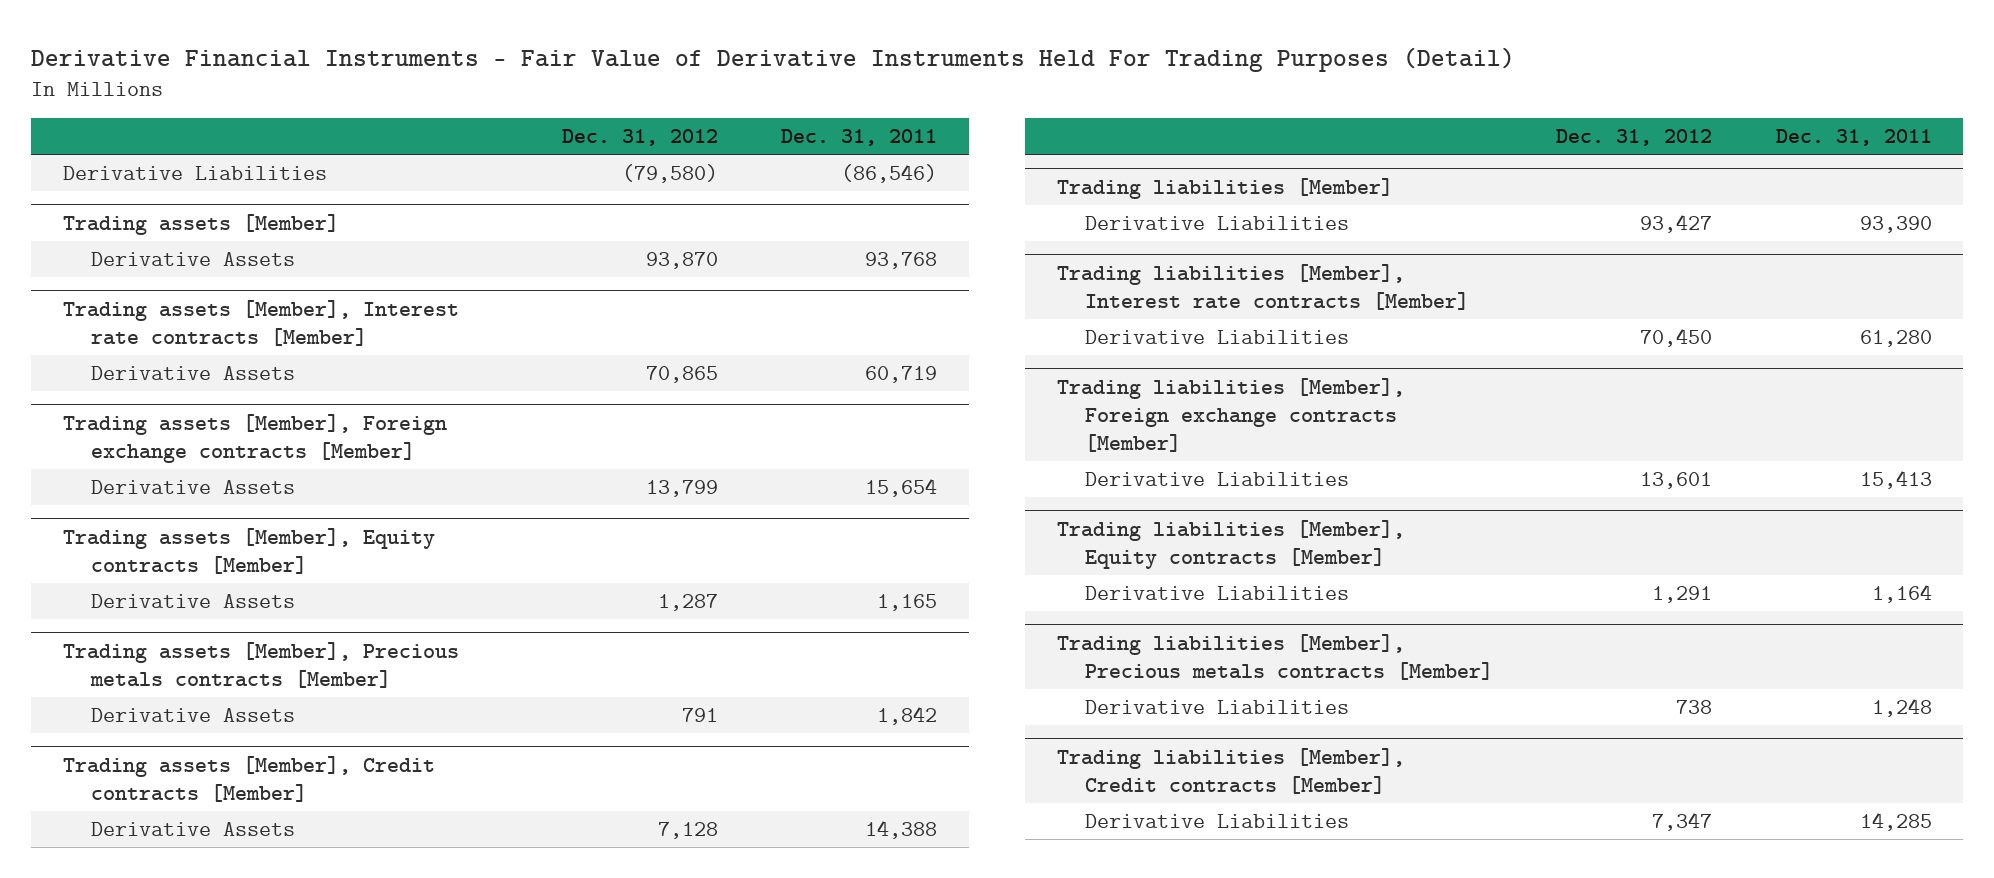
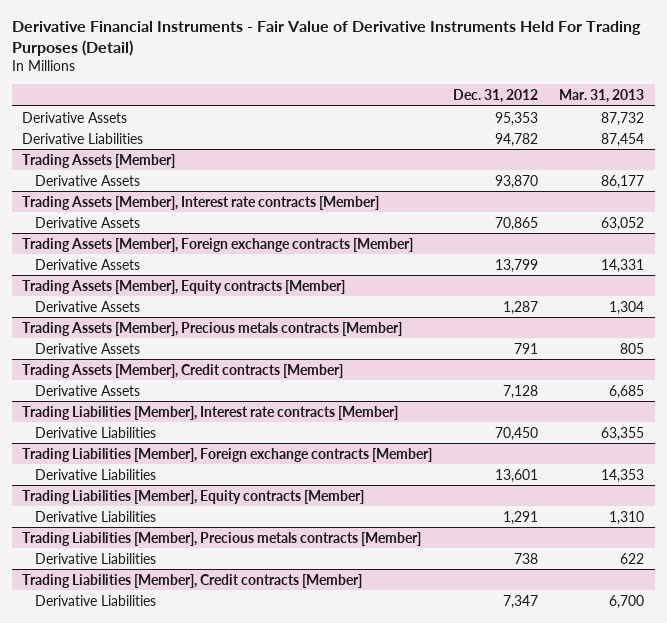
[781,129,938,147] Dec. 31, 2011 -> none
none -> [559,89,645,104] Mar. 31, 2013
none -> [22,111,128,123] Derivative Assets
[622,163,719,183] (79,580) -> [495,132,539,147] 94,782
[62,213,339,235] Trading assets [Member] -> [22,153,176,168] Trading Assets [Member]
[62,299,459,346] Trading assets [Member], Interest rate contracts [Member] -> [22,195,380,210] Trading Assets [Member], Interest rate contracts [Member]
[62,413,447,463] Trading assets [Member], Foreign exchange contracts [Member] -> [22,237,414,252] Trading Assets [Member], Foreign exchange contracts [Member]
[62,527,435,574] Trading assets [Member], Equity contracts [Member] -> [22,279,346,294] Trading Assets [Member], Equity contracts [Member]
[62,641,459,688] Trading assets [Member], Precious metals contracts [Member] -> [22,321,403,336] Trading Assets [Member], Precious metals contracts [Member]
[62,755,435,802] Trading assets [Member], Credit contracts [Member] -> [22,363,344,378] Trading Assets [Member], Credit contracts [Member]
[1056,177,1393,199] Trading liabilities [Member] -> none
[1085,215,1350,230] Derivative Liabilities -> none
[1056,263,1470,310] Trading liabilities [Member], Interest rate contracts [Member] -> [22,405,399,420] Trading Liabilities [Member], Interest rate contracts [Member]
[1056,377,1405,452] Trading liabilities [Member], Foreign exchange contracts [Member] -> [22,447,433,462] Trading Liabilities [Member], Foreign exchange contracts [Member]
[1056,519,1405,569] Trading liabilities [Member], Equity contracts [Member] -> [22,489,365,504] Trading Liabilities [Member], Equity contracts [Member]
[1056,633,1494,680] Trading liabilities [Member], Precious metals contracts [Member] -> [22,531,422,546] Trading Liabilities [Member], Precious metals contracts [Member]
[1056,747,1405,794] Trading liabilities [Member], Credit contracts [Member] -> [22,573,363,588] Trading Liabilities [Member], Credit contracts [Member]

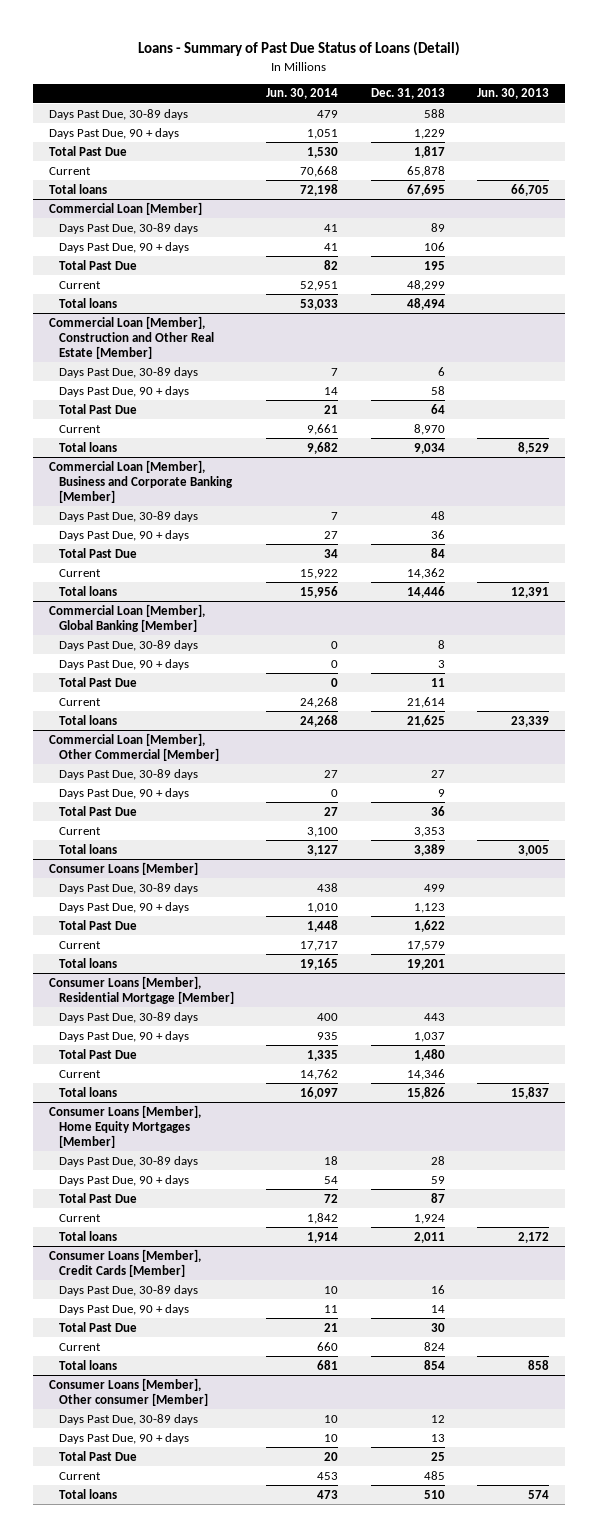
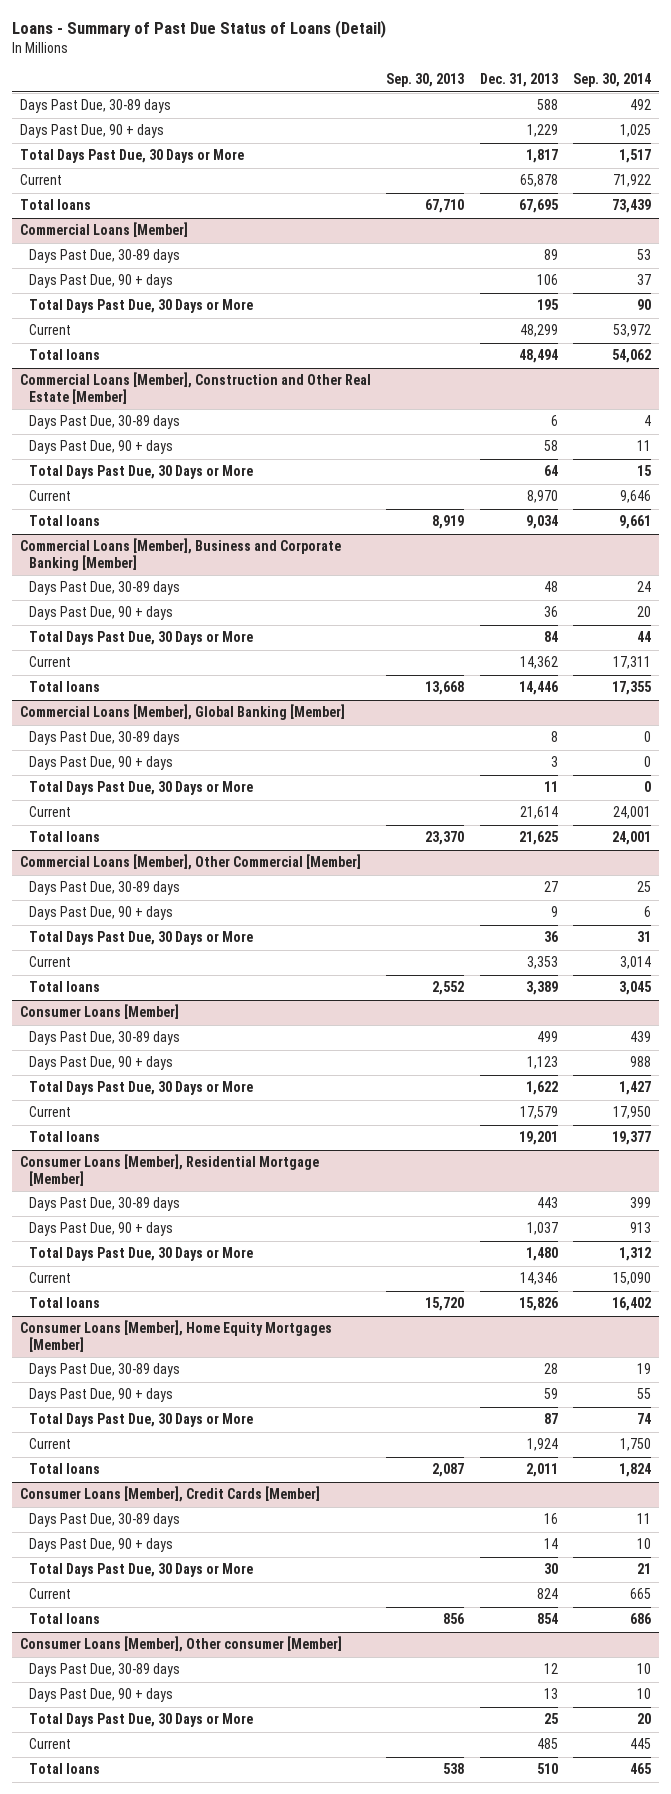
[266,88,339,100] Jun. 30, 2014 -> none
[477,88,550,100] Jun. 30, 2013 -> none
none -> [386,73,465,88] Sep. 30, 2013
none -> [573,73,652,88] Sep. 30, 2014
[49,145,128,156] Total Past Due -> [19,149,244,164] Total Days Past Due, 30 Days or More
[49,201,203,215] Commercial Loan [Member] -> [19,222,188,238] Commercial Loans [Member]
[58,259,137,270] Total Past Due -> [29,299,254,314] Total Days Past Due, 30 Days or More
[49,315,214,360] Commercial Loan [Member], Construction and Other Real Estate [Member] -> [19,372,371,404] Commercial Loans [Member], Construction and Other Real Estate [Member]
[58,403,137,414] Total Past Due -> [29,465,254,480] Total Days Past Due, 30 Days or More
[49,459,233,504] Commercial Loan [Member], Business and Corporate Banking [Member] -> [19,538,341,571] Commercial Loans [Member], Business and Corporate Banking [Member]
[58,547,137,558] Total Past Due -> [29,631,254,646] Total Days Past Due, 30 Days or More
[49,603,206,632] Commercial Loan [Member], Global Banking [Member] -> [19,704,345,721] Commercial Loans [Member], Global Banking [Member]
[58,676,137,687] Total Past Due -> [29,781,254,796] Total Days Past Due, 30 Days or More
[49,732,219,761] Commercial Loan [Member], Other Commercial [Member] -> [19,854,361,871] Commercial Loans [Member], Other Commercial [Member]
[58,805,137,816] Total Past Due -> [29,931,254,946] Total Days Past Due, 30 Days or More
[58,919,137,930] Total Past Due -> [29,1081,254,1096] Total Days Past Due, 30 Days or More
[58,1048,137,1059] Total Past Due -> [29,1247,254,1262] Total Days Past Due, 30 Days or More
[58,1192,137,1203] Total Past Due -> [29,1413,254,1428] Total Days Past Due, 30 Days or More
[58,1321,137,1332] Total Past Due -> [29,1563,254,1578] Total Days Past Due, 30 Days or More
[58,1450,137,1461] Total Past Due -> [29,1713,254,1728] Total Days Past Due, 30 Days or More

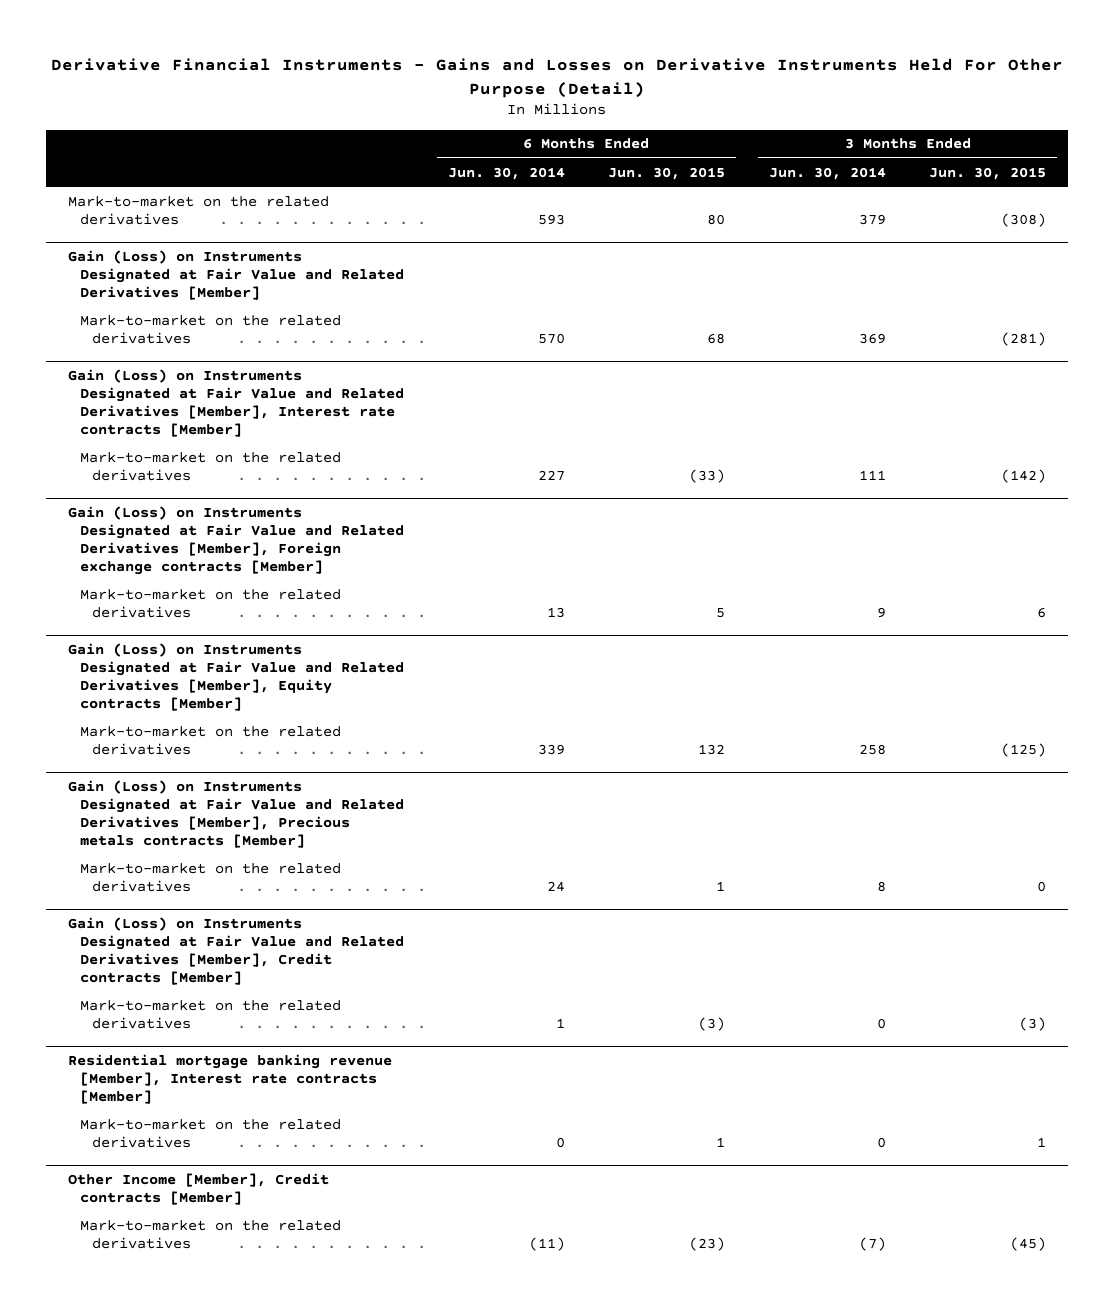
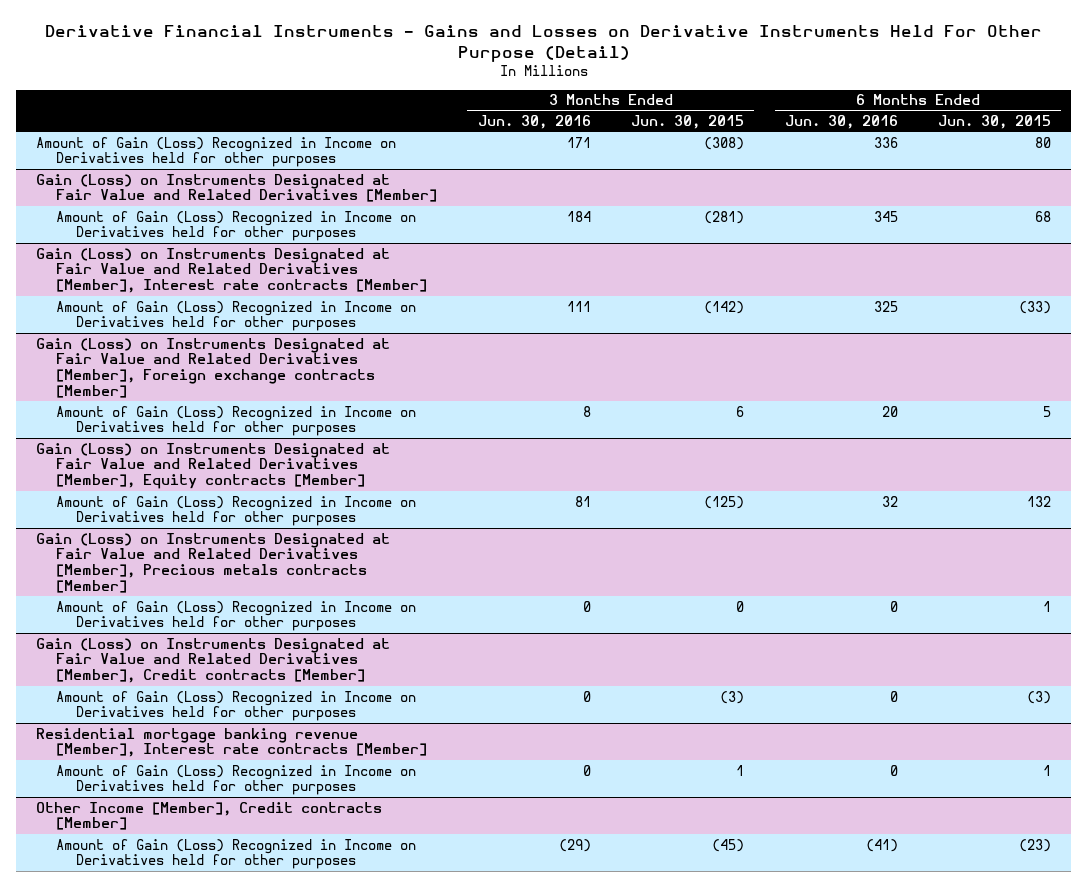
[447,166,565,180] Jun. 30, 2014 -> none
[768,166,886,180] Jun. 30, 2014 -> none
none -> [477,114,591,129] Jun. 30, 2016
none -> [784,114,898,129] Jun. 30, 2016
[67,195,329,225] Mark-to-market on the related derivatives -> [35,136,396,168] Amount of Gain (Loss) Recognized in Income on Derivatives held for other purposes
[80,314,342,344] Mark-to-market on the related derivatives -> [56,210,417,242] Amount of Gain (Loss) Recognized in Income on Derivatives held for other purposes
[80,451,342,481] Mark-to-market on the related derivatives -> [56,300,417,332] Amount of Gain (Loss) Recognized in Income on Derivatives held for other purposes
[80,588,342,618] Mark-to-market on the related derivatives -> [56,405,417,437] Amount of Gain (Loss) Recognized in Income on Derivatives held for other purposes
[80,725,342,755] Mark-to-market on the related derivatives -> [56,495,417,527] Amount of Gain (Loss) Recognized in Income on Derivatives held for other purposes
[80,862,342,892] Mark-to-market on the related derivatives -> [56,600,417,632] Amount of Gain (Loss) Recognized in Income on Derivatives held for other purposes
[80,999,342,1029] Mark-to-market on the related derivatives -> [56,690,417,722] Amount of Gain (Loss) Recognized in Income on Derivatives held for other purposes
[80,1118,342,1148] Mark-to-market on the related derivatives -> [56,764,417,796] Amount of Gain (Loss) Recognized in Income on Derivatives held for other purposes
[80,1219,342,1249] Mark-to-market on the related derivatives -> [56,838,417,870] Amount of Gain (Loss) Recognized in Income on Derivatives held for other purposes

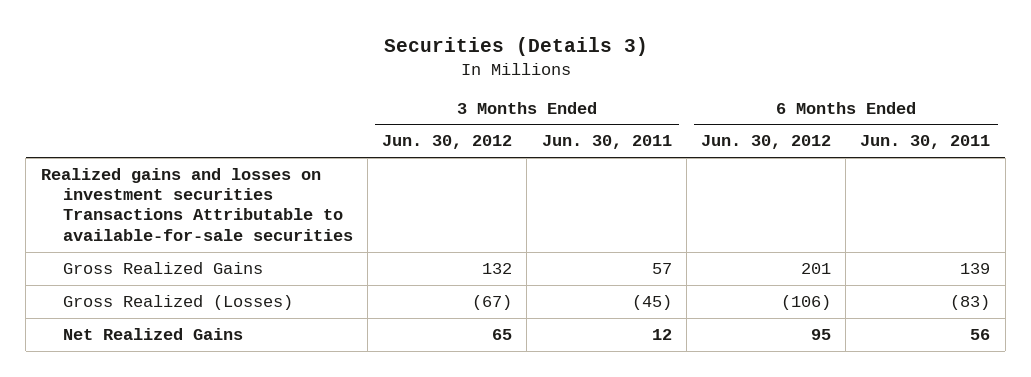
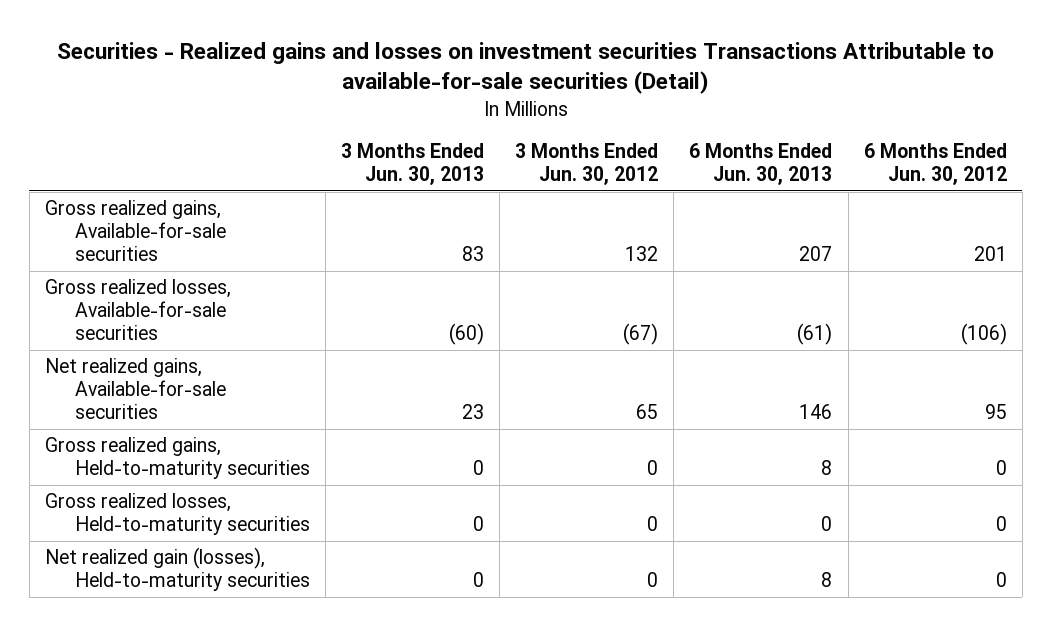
[383,37,648,57] Securities (Details 3) -> [56,42,994,95] Securities - Realized gains and losses on investment securities Transactions Attributable to available-for-sale securities (Detail)
[541,135,672,150] Jun. 30, 2011 -> none
[860,135,991,150] Jun. 30, 2011 -> none
none -> [341,143,485,186] 3 Months Ended Jun. 30, 2013
none -> [689,143,833,186] 6 Months Ended Jun. 30, 2013
[40,167,353,241] Realized gains and losses on investment securities Transactions Attributable to available-for-sale securities -> none
[62,261,263,274] Gross Realized Gains -> [44,200,226,262] Gross realized gains, Available-for-sale securities
[62,294,293,310] Gross Realized (Losses) -> [44,279,231,341] Gross realized losses, Available-for-sale securities
[62,327,243,340] Net Realized Gains -> [44,358,226,420] Net realized gains, Available-for-sale securities
none -> [44,437,310,480] Gross realized gains, Held-to-maturity securities
none -> [44,493,310,536] Gross realized losses, Held-to-maturity securities
none -> [44,547,310,592] Net realized gain (losses), Held-to-maturity securities

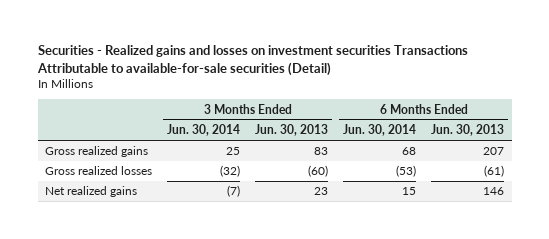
[515,143,659,186] 3 Months Ended Jun. 30, 2012 -> none
[863,143,1007,186] 6 Months Ended Jun. 30, 2012 -> none
none -> [167,124,241,137] Jun. 30, 2014
none -> [343,124,417,137] Jun. 30, 2014
[44,437,310,480] Gross realized gains, Held-to-maturity securities -> none
[44,493,310,536] Gross realized losses, Held-to-maturity securities -> none
[44,547,310,592] Net realized gain (losses), Held-to-maturity securities -> none
[44,200,226,262] Gross realized gains, Available-for-sale securities -> [45,146,149,158] Gross realized gains
[44,279,231,341] Gross realized losses, Available-for-sale securities -> [45,166,153,176] Gross realized losses
[44,358,226,420] Net realized gains, Available-for-sale securities -> [45,186,138,198] Net realized gains

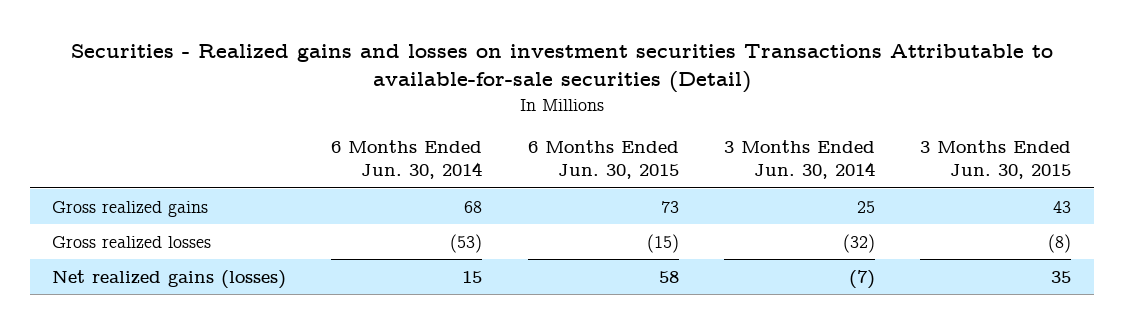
[255,124,329,137] Jun. 30, 2013 -> none
[431,124,505,137] Jun. 30, 2013 -> none
none -> [527,139,679,180] 6 Months Ended Jun. 30, 2015
none -> [920,139,1072,180] 3 Months Ended Jun. 30, 2015
[45,186,138,198] Net realized gains -> [52,270,287,290] Net realized gains (losses)

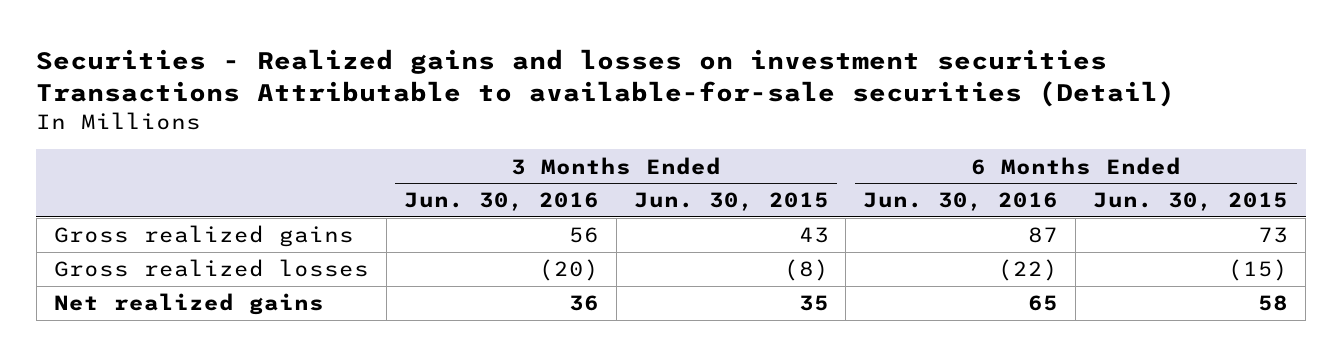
[331,139,483,180] 6 Months Ended Jun. 30, 2014 -> none
[723,139,875,180] 3 Months Ended Jun. 30, 2014 -> none
none -> [403,192,599,212] Jun. 30, 2016
none -> [863,192,1059,212] Jun. 30, 2016
[52,270,287,290] Net realized gains (losses) -> [53,293,324,316] Net realized gains

